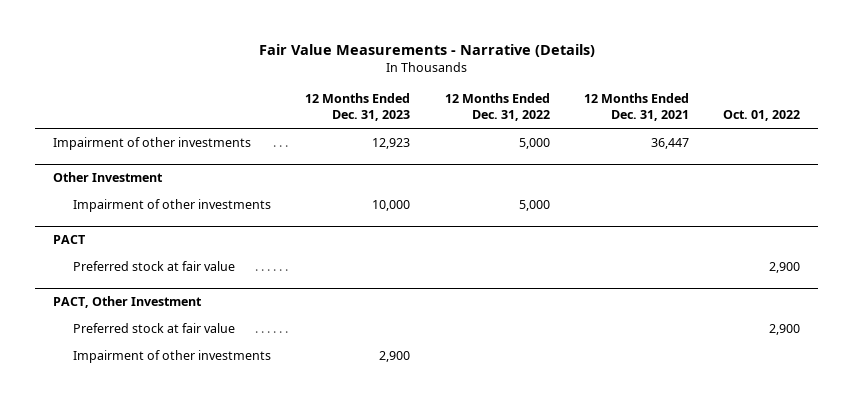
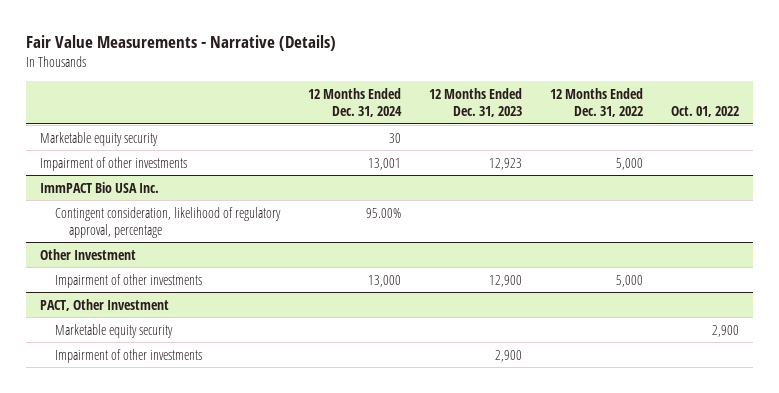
[584,93,690,122] 12 Months Ended Dec. 31, 2021 -> none
none -> [307,87,402,118] 12 Months Ended Dec. 31, 2024
none -> [39,131,158,146] Marketable equity security
none -> [39,181,159,193] ImmPACT Bio USA Inc.
none -> [54,206,281,238] Contingent consideration, likelihood of regulatory approval, percentage
[52,235,85,245] PACT -> none
[72,260,235,271] Preferred stock at fair value -> none
[372,199,411,211] 10,000 -> [488,274,522,287] 12,900
[72,322,235,333] Preferred stock at fair value -> [54,323,173,338] Marketable equity security

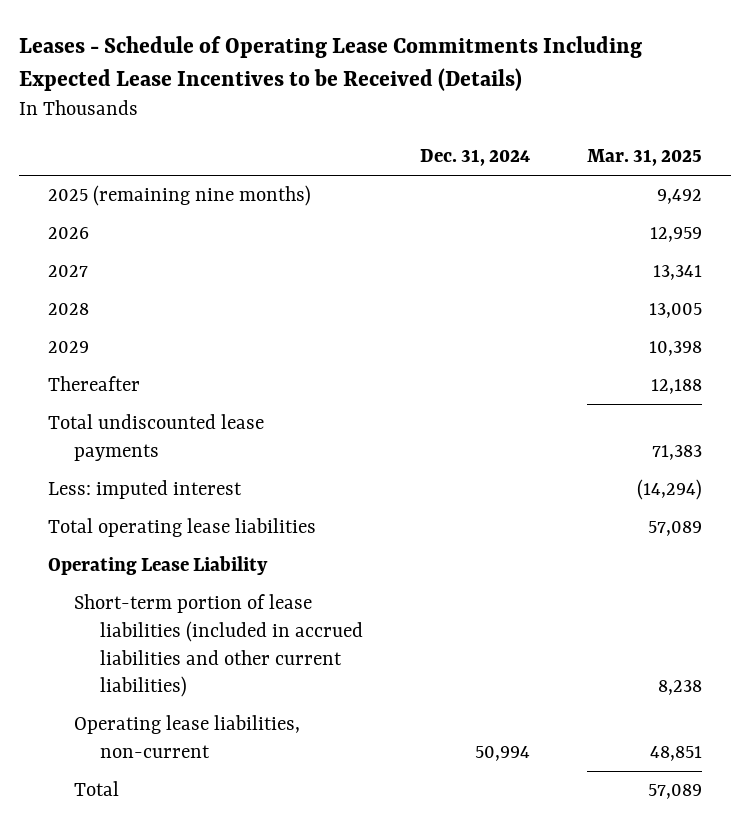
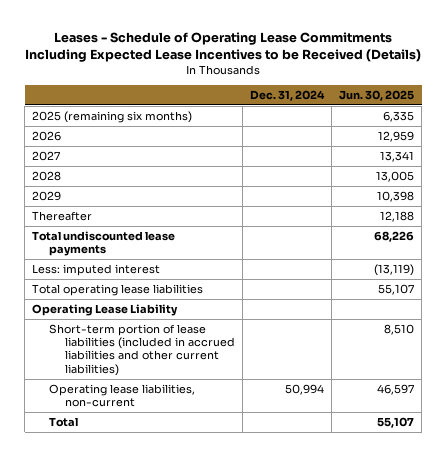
[587,149,703,167] Mar. 31, 2025 -> none
none -> [339,89,415,101] Jun. 30, 2025
[47,185,311,207] 2025 (remaining nine months) -> [32,111,193,124] 2025 (remaining six months)

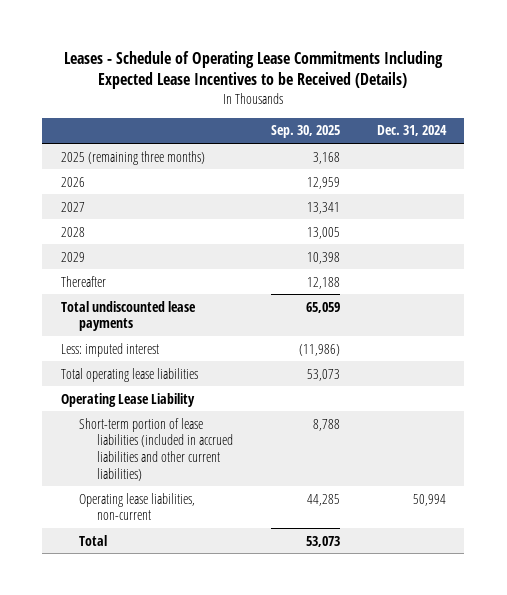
[339,89,415,101] Jun. 30, 2025 -> none
none -> [270,125,340,139] Sep. 30, 2025
[32,111,193,124] 2025 (remaining six months) -> [60,150,205,165] 2025 (remaining three months)

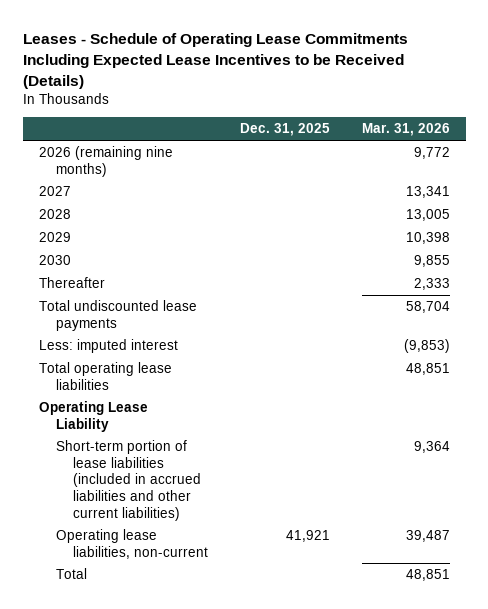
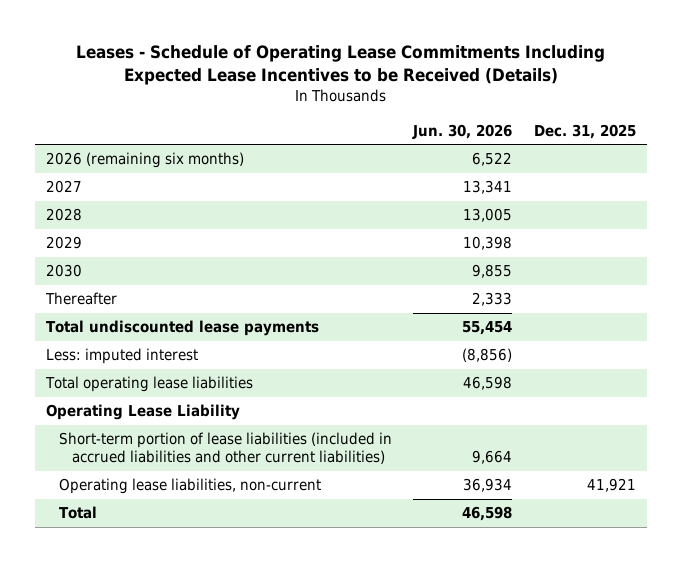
[361,123,450,137] Mar. 31, 2026 -> none
none -> [412,123,513,139] Jun. 30, 2026
[38,145,173,177] 2026 (remaining nine months) -> [45,152,244,169] 2026 (remaining six months)

